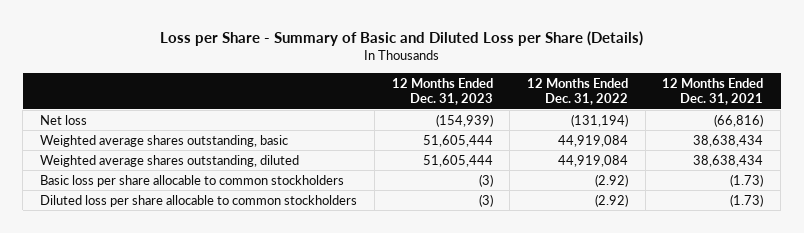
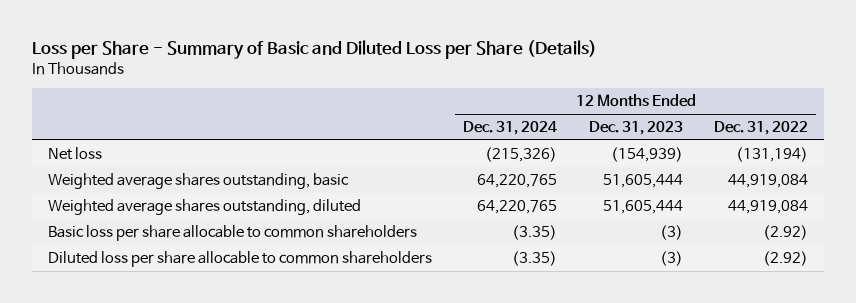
[662,77,764,106] 12 Months Ended Dec. 31, 2021 -> none
none -> [463,121,558,136] Dec. 31, 2024
[40,174,345,187] Basic loss per share allocable to common stockholders -> [47,225,417,242] Basic loss per share allocable to common shareholders
[40,194,358,207] Diluted loss per share allocable to common stockholders -> [47,251,432,268] Diluted loss per share allocable to common shareholders

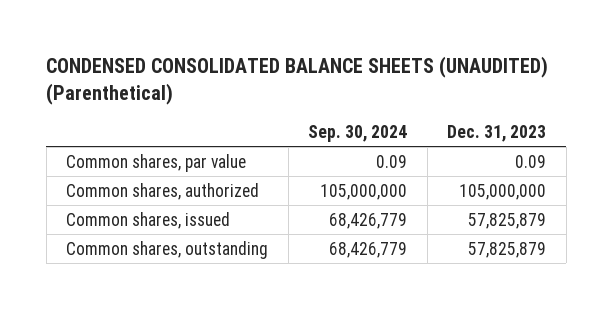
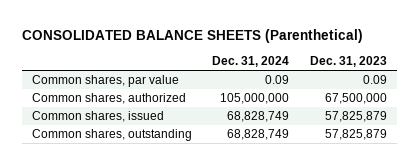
[46,55,549,105] CONDENSED CONSOLIDATED BALANCE SHEETS (UNAUDITED) (Parenthetical) -> [21,29,363,44] CONSOLIDATED BALANCE SHEETS (Parenthetical)
[308,124,408,142] Sep. 30, 2024 -> none
none -> [212,56,290,68] Dec. 31, 2024
[459,183,547,200] 105,000,000 -> [325,93,388,105] 67,500,000

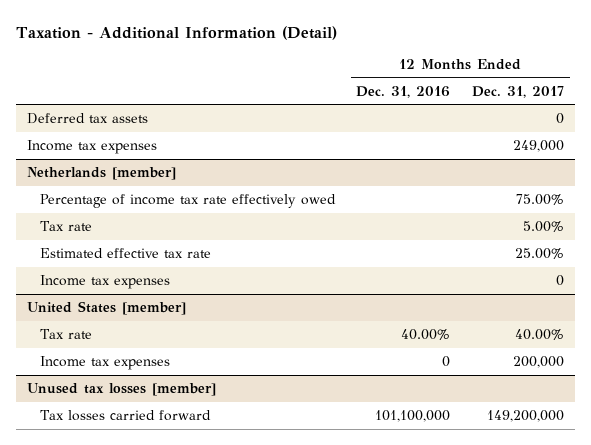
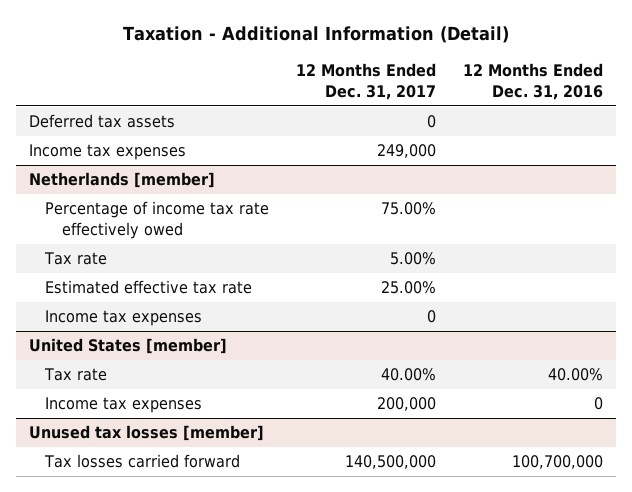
[375,410,451,423] 101,100,000 -> [511,455,603,470] 100,700,000
[487,410,565,423] 149,200,000 -> [345,455,437,470] 140,500,000

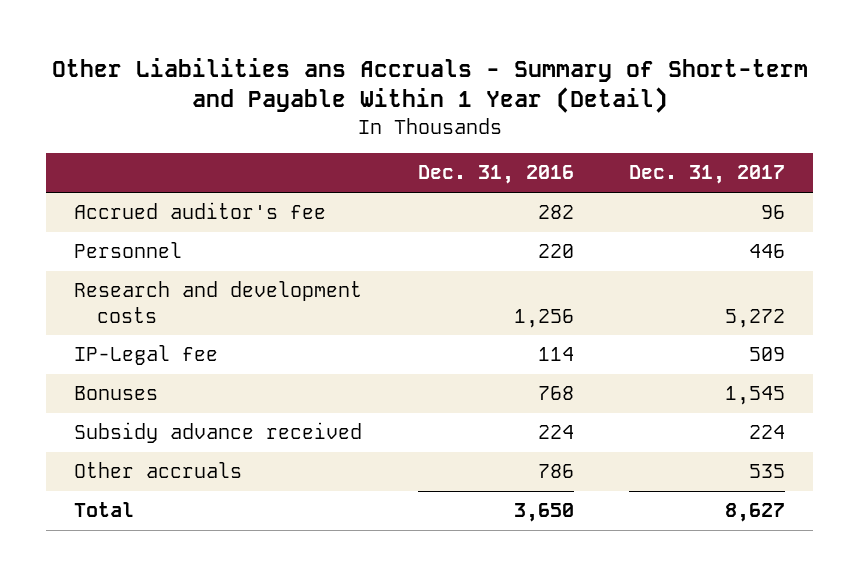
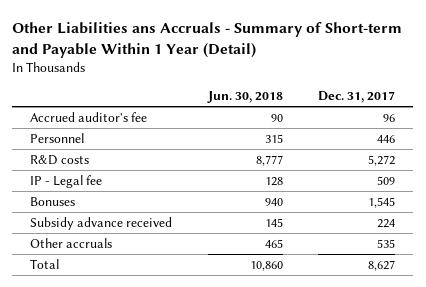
[417,165,574,185] Dec. 31, 2016 -> none
none -> [206,91,283,104] Jun. 30, 2018
[74,281,363,323] Research and development costs -> [30,154,90,165] R&D costs
[74,345,219,366] IP-Legal fee -> [30,174,103,188] IP - Legal fee

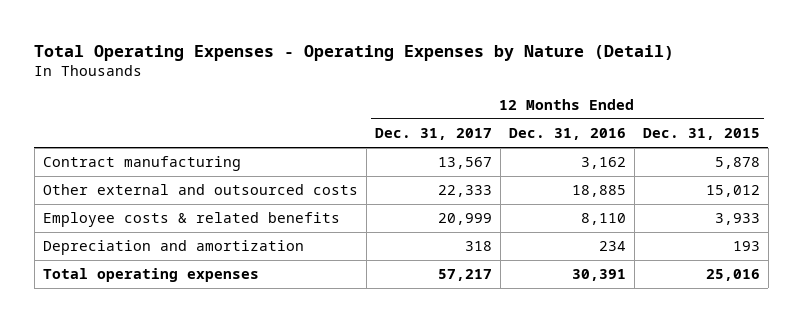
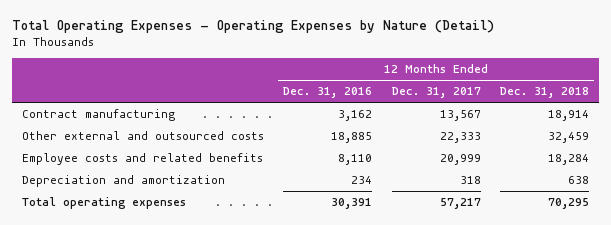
[642,128,760,141] Dec. 31, 2015 -> none
none -> [500,87,590,99] Dec. 31, 2018
[42,212,340,228] Employee costs & related benefits -> [21,153,263,166] Employee costs and related benefits

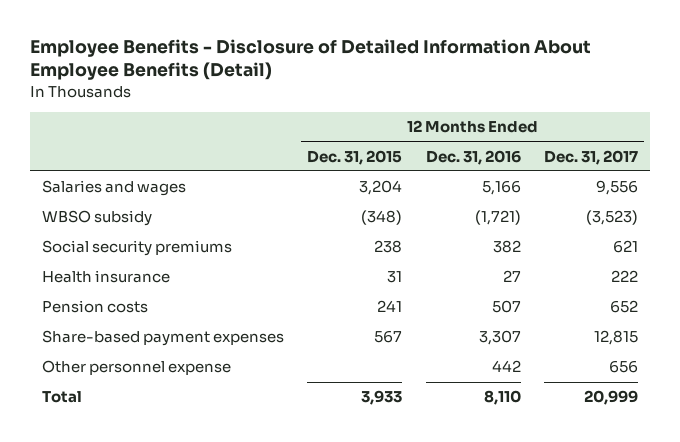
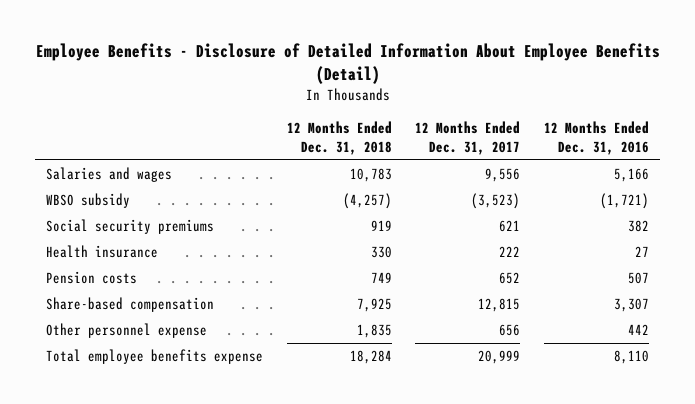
[307,149,403,165] Dec. 31, 2015 -> none
none -> [286,121,392,156] 12 Months Ended Dec. 31, 2018
[41,330,284,347] Share-based payment expenses -> [46,297,215,313] Share-based compensation
[41,391,82,404] Total -> [46,349,264,365] Total employee benefits expense

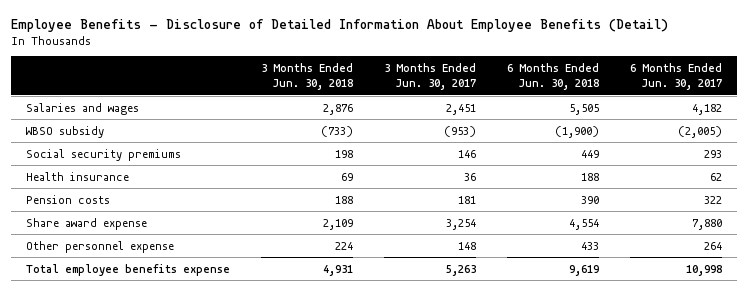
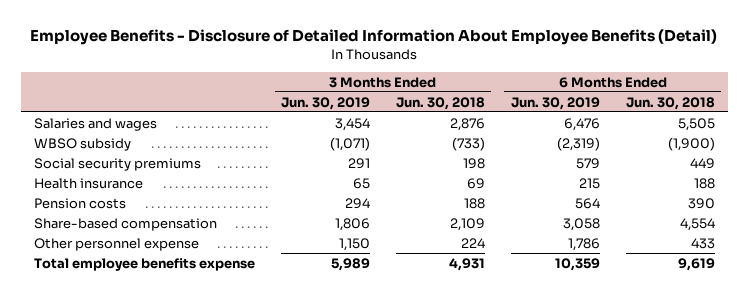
[384,63,477,91] 3 Months Ended Jun. 30, 2017 -> none
[629,63,722,91] 6 Months Ended Jun. 30, 2017 -> none
none -> [281,96,371,110] Jun. 30, 2019
none -> [510,96,600,110] Jun. 30, 2019
[26,217,148,230] Share award expense -> [34,217,218,231] Share-based compensation

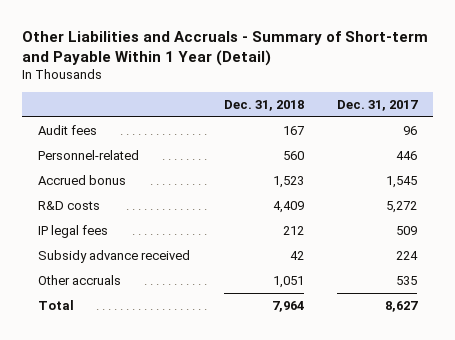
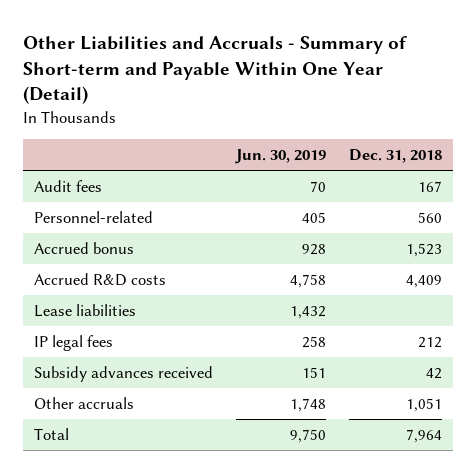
[21,30,428,66] Other Liabilities and Accruals - Summary of Short-term and Payable Within 1 Year (Detail) -> [23,35,408,105] Other Liabilities and Accruals - Summary of Short-term and Payable Within One Year (Detail)
[336,99,418,111] Dec. 31, 2017 -> none
none -> [234,149,326,165] Jun. 30, 2019
[38,200,101,210] R&D costs -> [34,272,167,286] Accrued R&D costs
none -> [34,303,137,317] Lease liabilities
[38,249,191,263] Subsidy advance received -> [34,365,214,382] Subsidy advances received

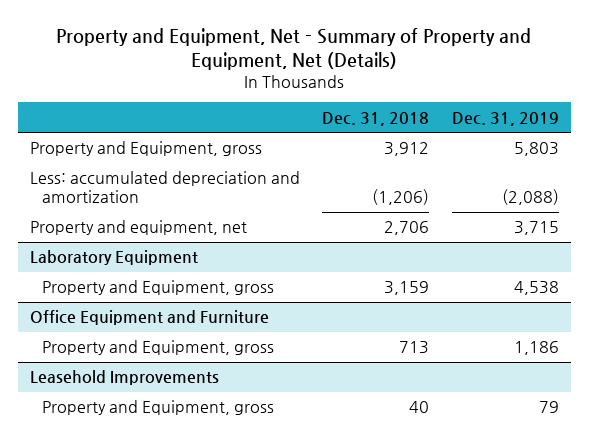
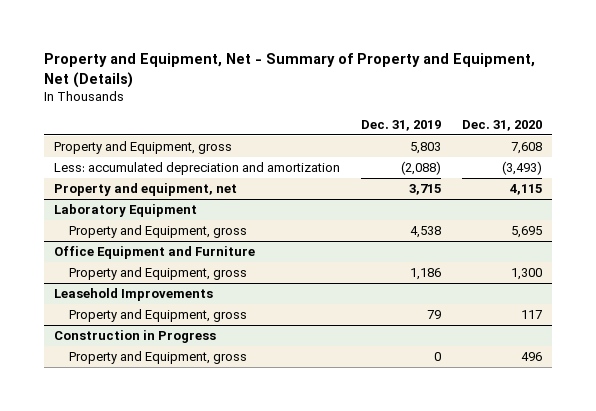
[322,111,430,126] Dec. 31, 2018 -> none
none -> [461,119,542,131] Dec. 31, 2020
none -> [54,330,217,344] Construction in Progress
none -> [69,351,248,365] Property and Equipment, gross

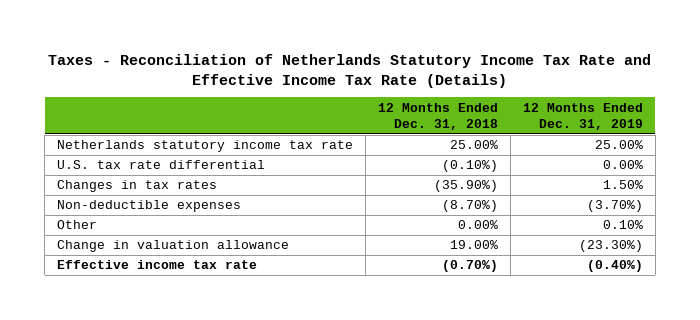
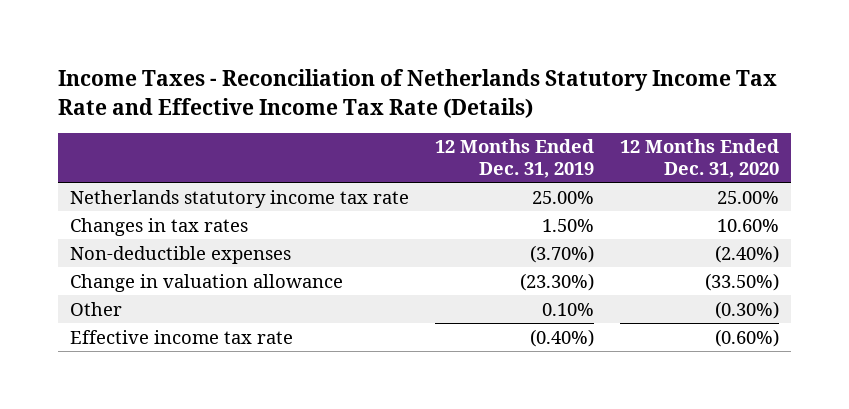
[47,53,651,88] Taxes - Reconciliation of Netherlands Statutory Income Tax Rate and Effective Income Tax Rate (Details) -> [57,69,777,118] Income Taxes - Reconciliation of Netherlands Statutory Income Tax Rate and Effective Income Tax Rate (Details)
[377,102,498,131] 12 Months Ended Dec. 31, 2018 -> none
none -> [619,139,779,178] 12 Months Ended Dec. 31, 2020
[57,160,266,170] U.S. tax rate differential -> none
[57,220,98,230] Other -> [70,301,123,316] Other

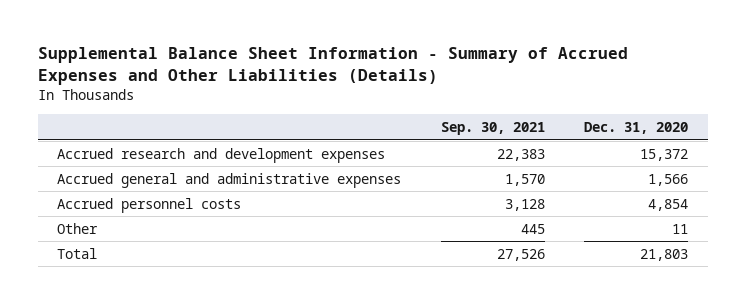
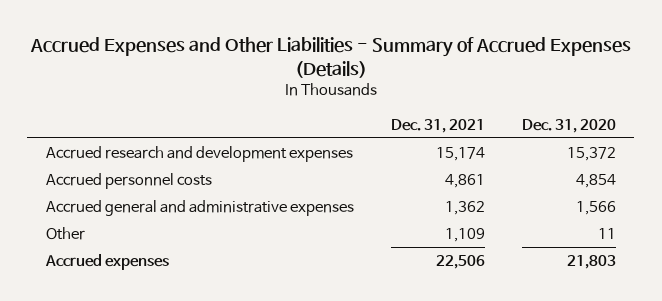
[37,47,628,86] Supplemental Balance Sheet Information - Summary of Accrued Expenses and Other Liabilities (Details) -> [29,37,631,78] Accrued Expenses and Other Liabilities - Summary of Accrued Expenses (Details)
[440,122,545,136] Sep. 30, 2021 -> none
none -> [390,118,485,133] Dec. 31, 2021
[57,172,402,188] Accrued general and administrative expenses -> [45,200,354,217] Accrued general and administrative expenses
[57,247,98,259] Total -> [44,254,169,271] Accrued expenses

